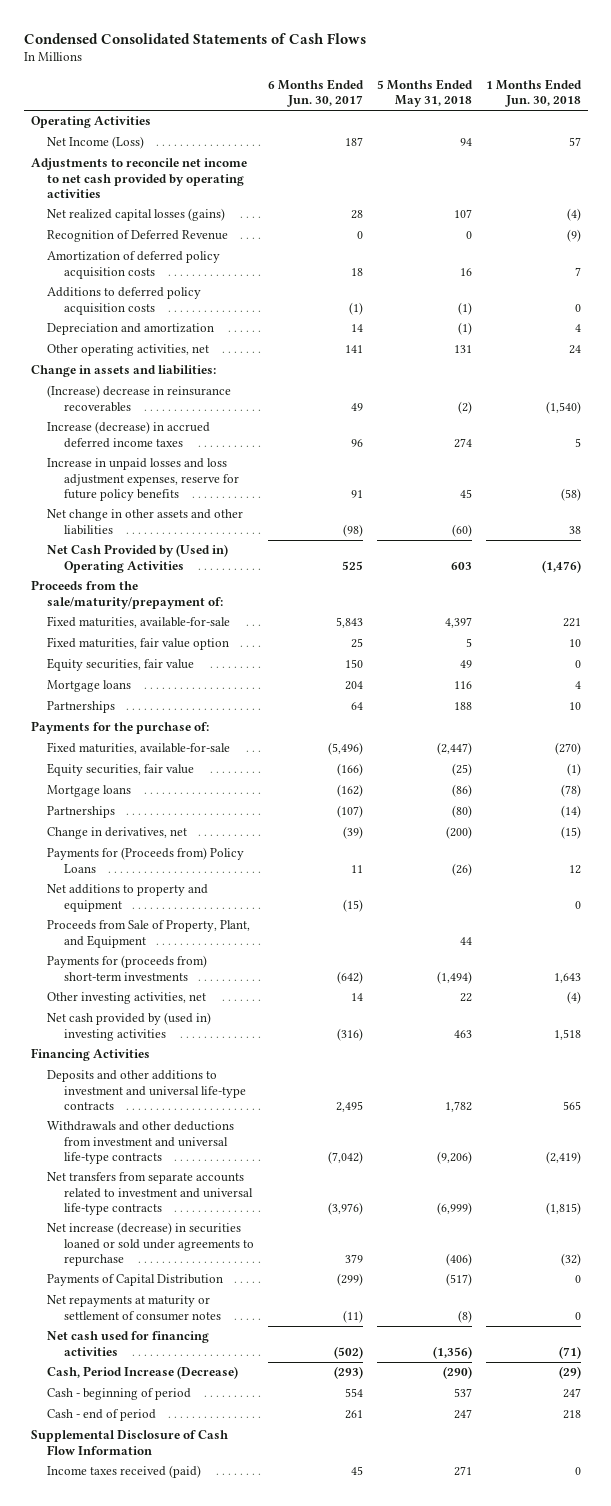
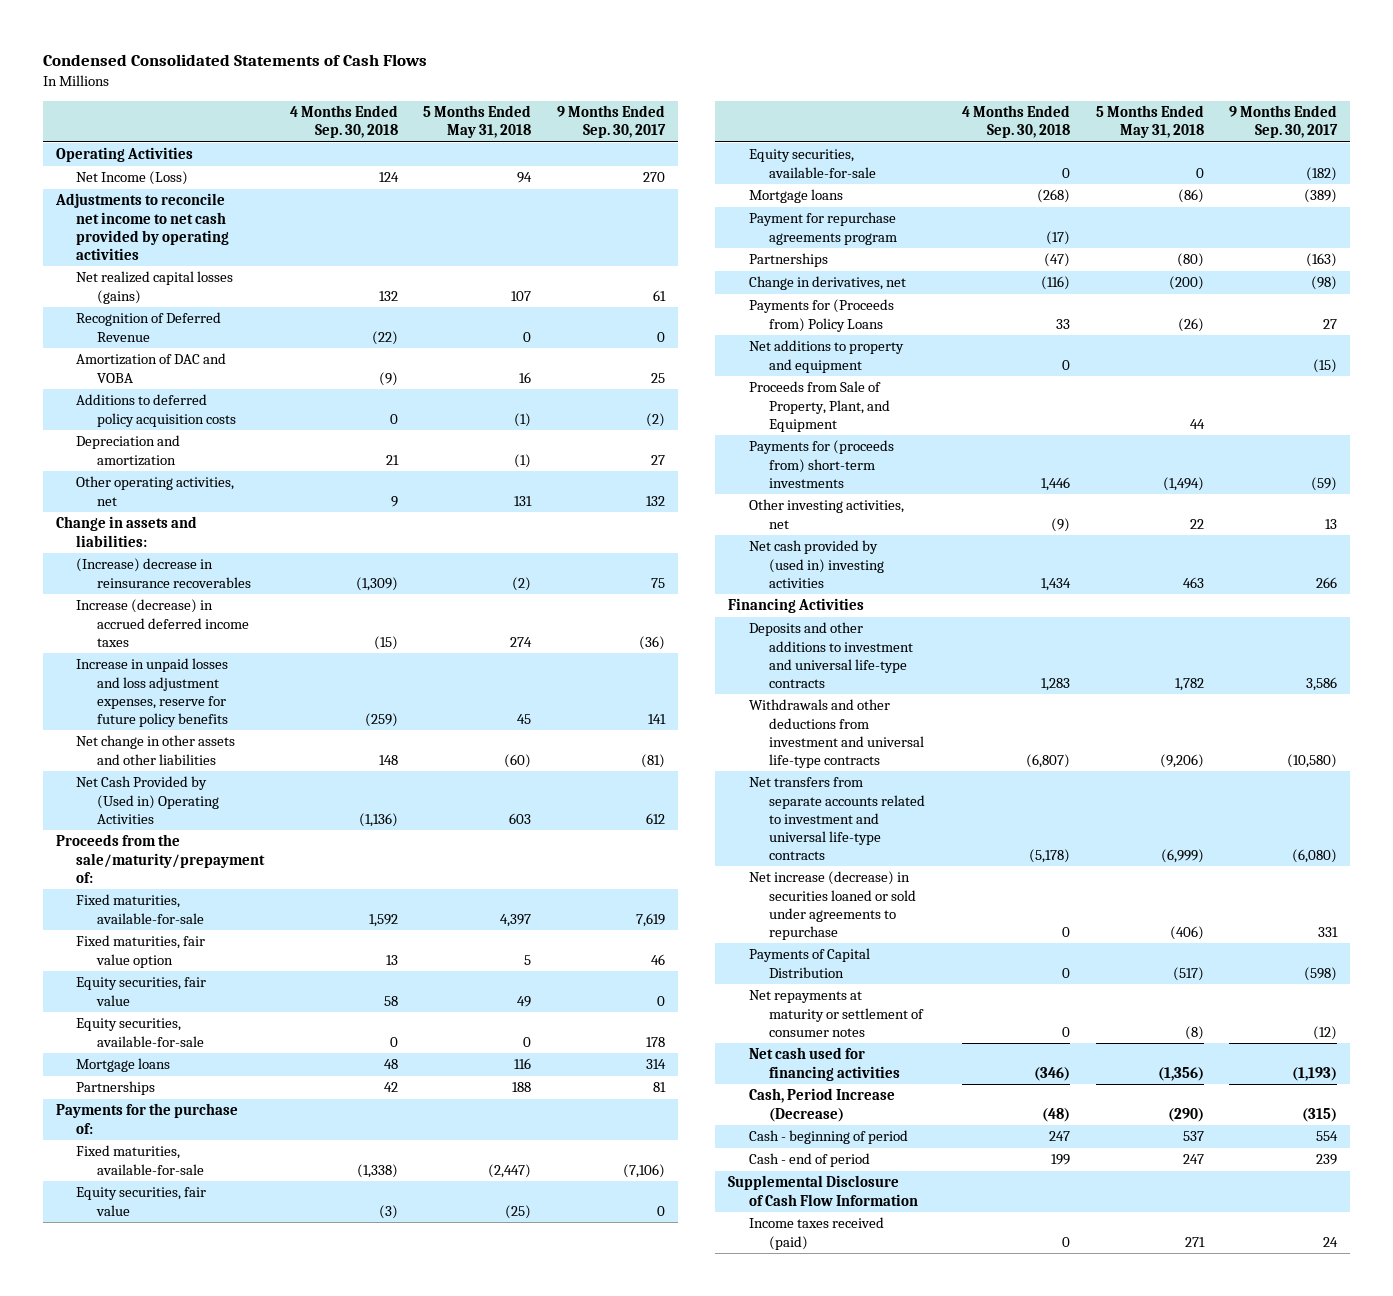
[268,78,365,107] 6 Months Ended Jun. 30, 2017 -> none
[485,78,582,107] 1 Months Ended Jun. 30, 2018 -> none
none -> [289,105,398,139] 4 Months Ended Sep. 30, 2018
none -> [557,105,667,139] 9 Months Ended Sep. 30, 2017
[47,251,221,279] Amortization of deferred policy acquisition costs -> [76,353,227,383] Amortization of DAC and VOBA
none -> [76,1018,204,1047] Equity securities, available-for-sale
none -> [748,149,877,178] Equity securities, available-for-sale
none -> [748,212,898,245] Payment for repurchase agreements program

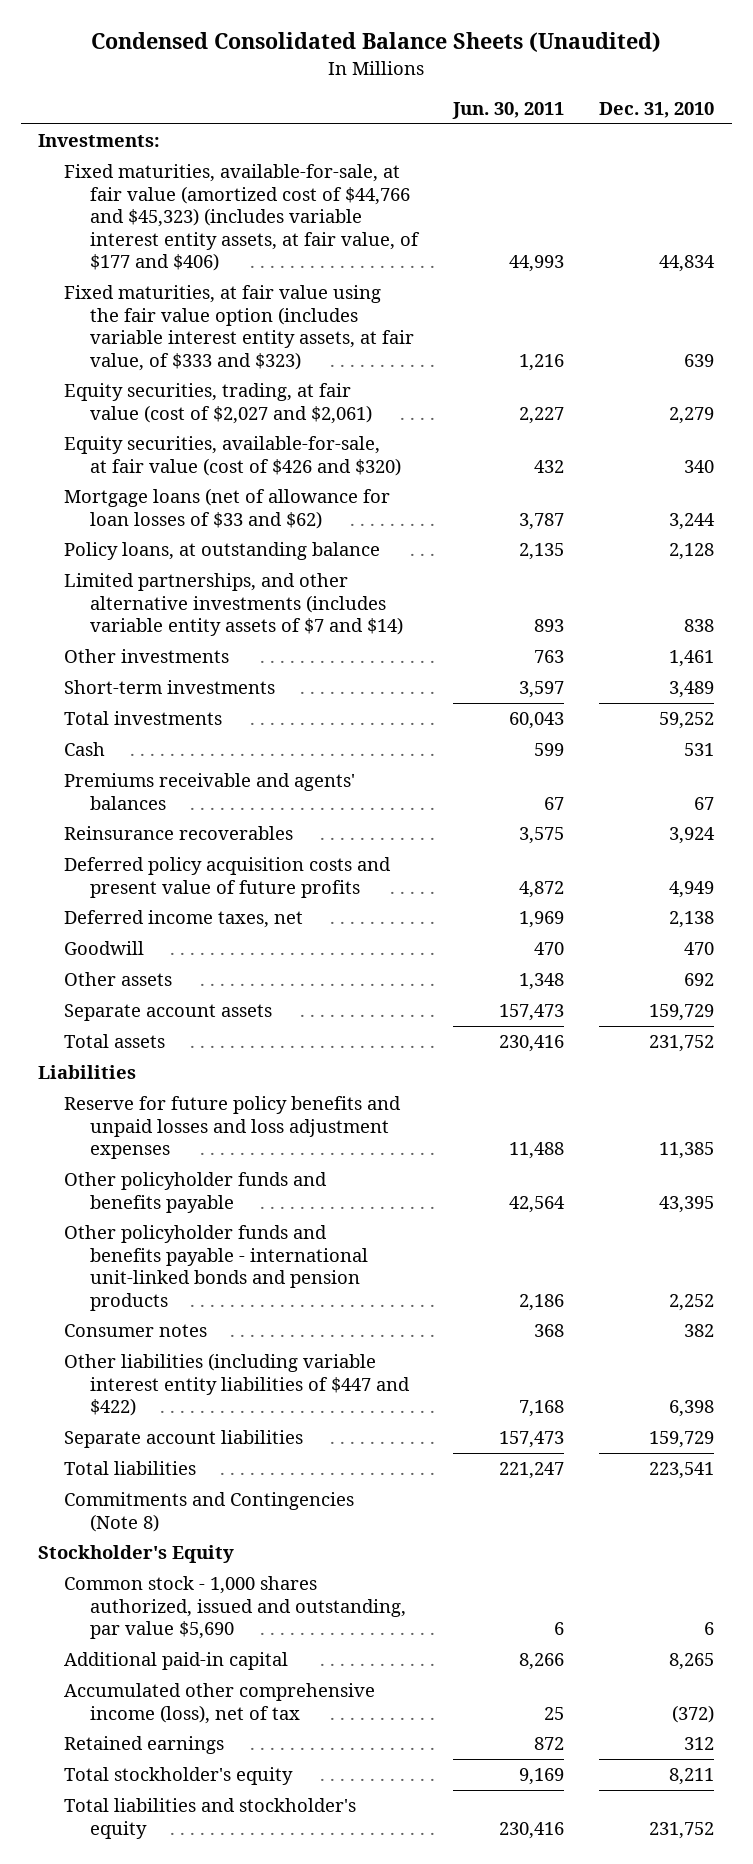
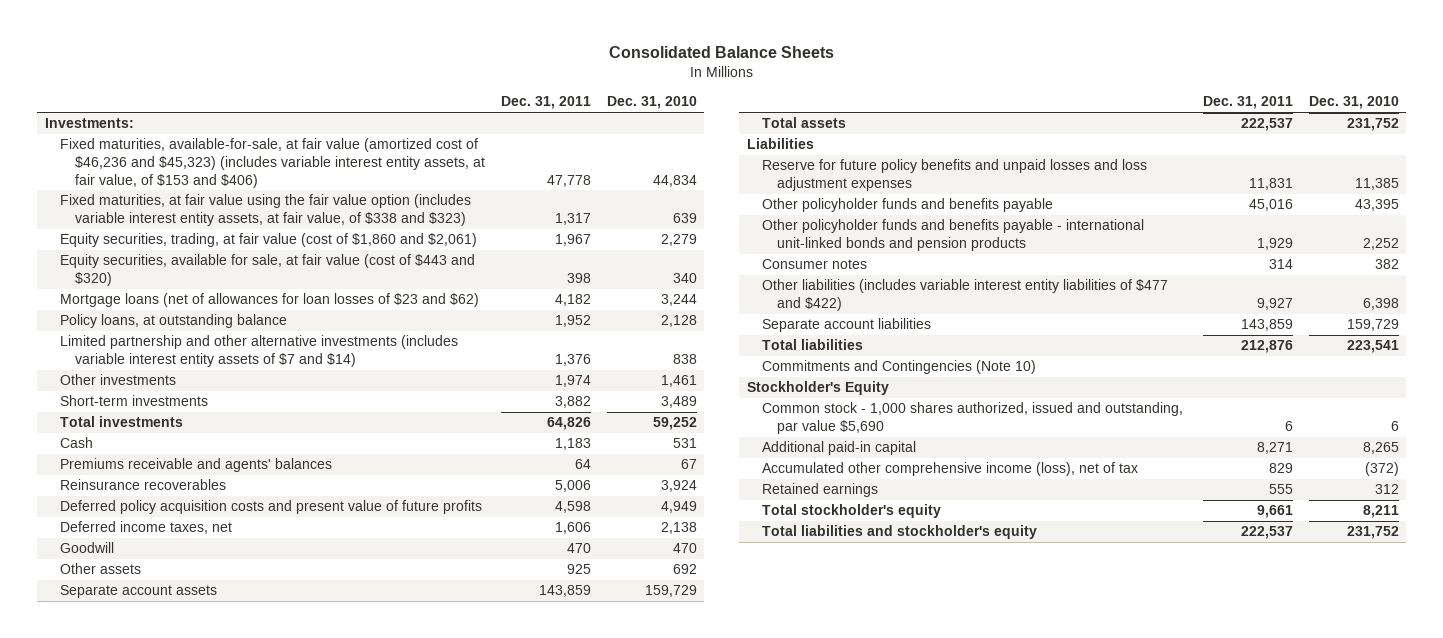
[91,32,662,53] Condensed Consolidated Balance Sheets (Unaudited) -> [608,46,834,59] Consolidated Balance Sheets
[451,102,564,120] Jun. 30, 2011 -> none
none -> [500,96,591,110] Dec. 31, 2011
[63,164,420,272] Fixed maturities, available-for-sale, at fair value (amortized cost of $44,766 and $45,323) (includes variable interest entity assets, at fair value, of $177 and $406) -> [59,138,486,188] Fixed maturities, available-for-sale, at fair value (amortized cost of $46,236 and $45,323) (includes variable interest entity assets, at fair value, of $153 and $406)
[63,285,414,371] Fixed maturities, at fair value using the fair value option (includes variable interest entity assets, at fair value, of $333 and $323) -> [59,194,471,227] Fixed maturities, at fair value using the fair value option (includes variable interest entity assets, at fair value, of $338 and $323)
[63,383,372,424] Equity securities, trading, at fair value (cost of $2,027 and $2,061) -> [59,233,477,248] Equity securities, trading, at fair value (cost of $1,860 and $2,061)
[63,436,401,476] Equity securities, available-for-sale, at fair value (cost of $426 and $320) -> [59,254,475,287] Equity securities, available for sale, at fair value (cost of $443 and $320)
[63,488,390,529] Mortgage loans (net of allowance for loan losses of $33 and $62) -> [59,293,479,308] Mortgage loans (net of allowances for loan losses of $23 and $62)
[63,573,403,637] Limited partnerships, and other alternative investments (includes variable entity assets of $7 and $14) -> [59,335,458,368] Limited partnership and other alternative investments (includes variable interest entity assets of $7 and $14)
[63,1353,410,1417] Other liabilities (including variable interest entity liabilities of $447 and $422) -> [761,279,1168,312] Other liabilities (includes variable interest entity liabilities of $477 and $422)
[63,1492,354,1532] Commitments and Contingencies (Note 8) -> [761,360,1036,375] Commitments and Contingencies (Note 10)

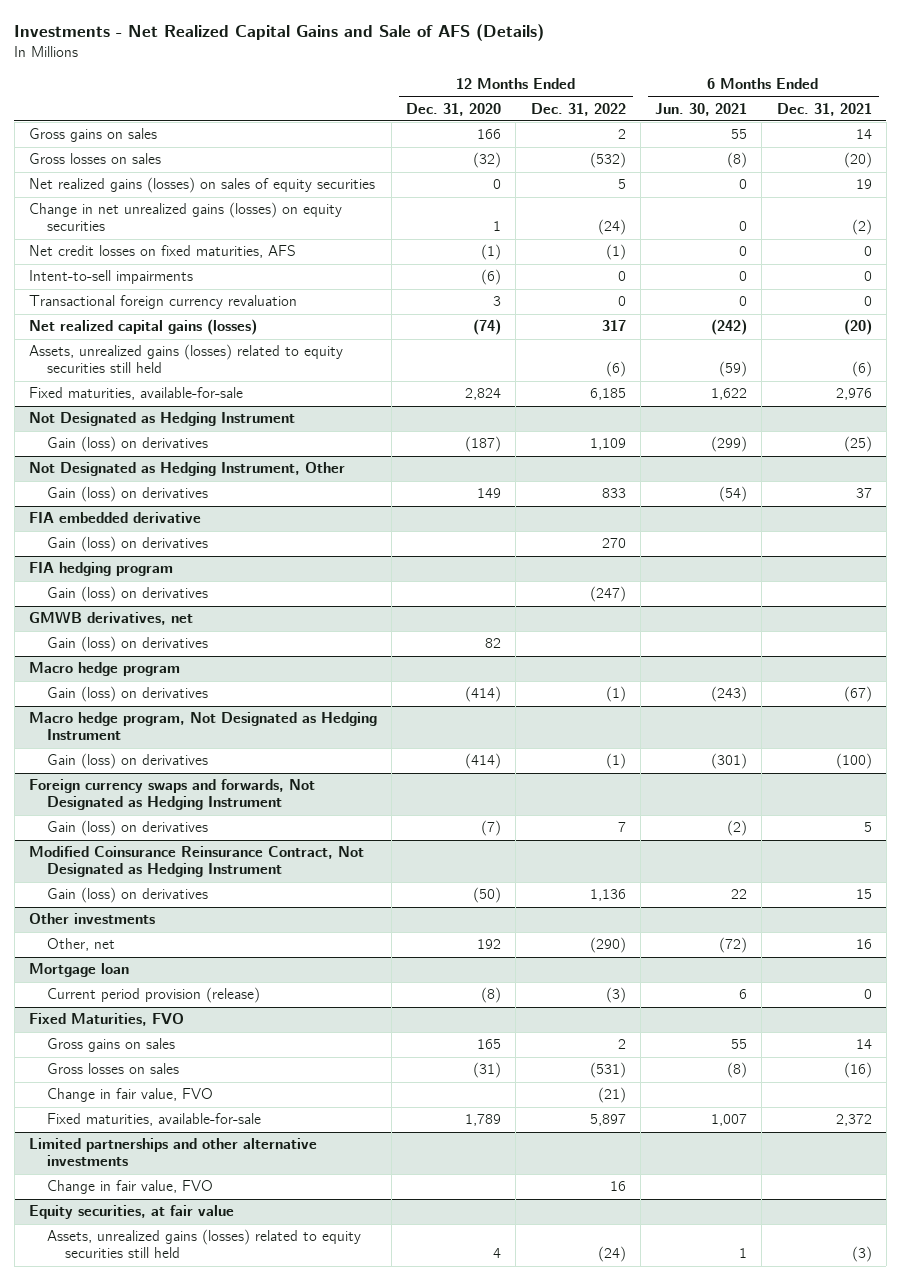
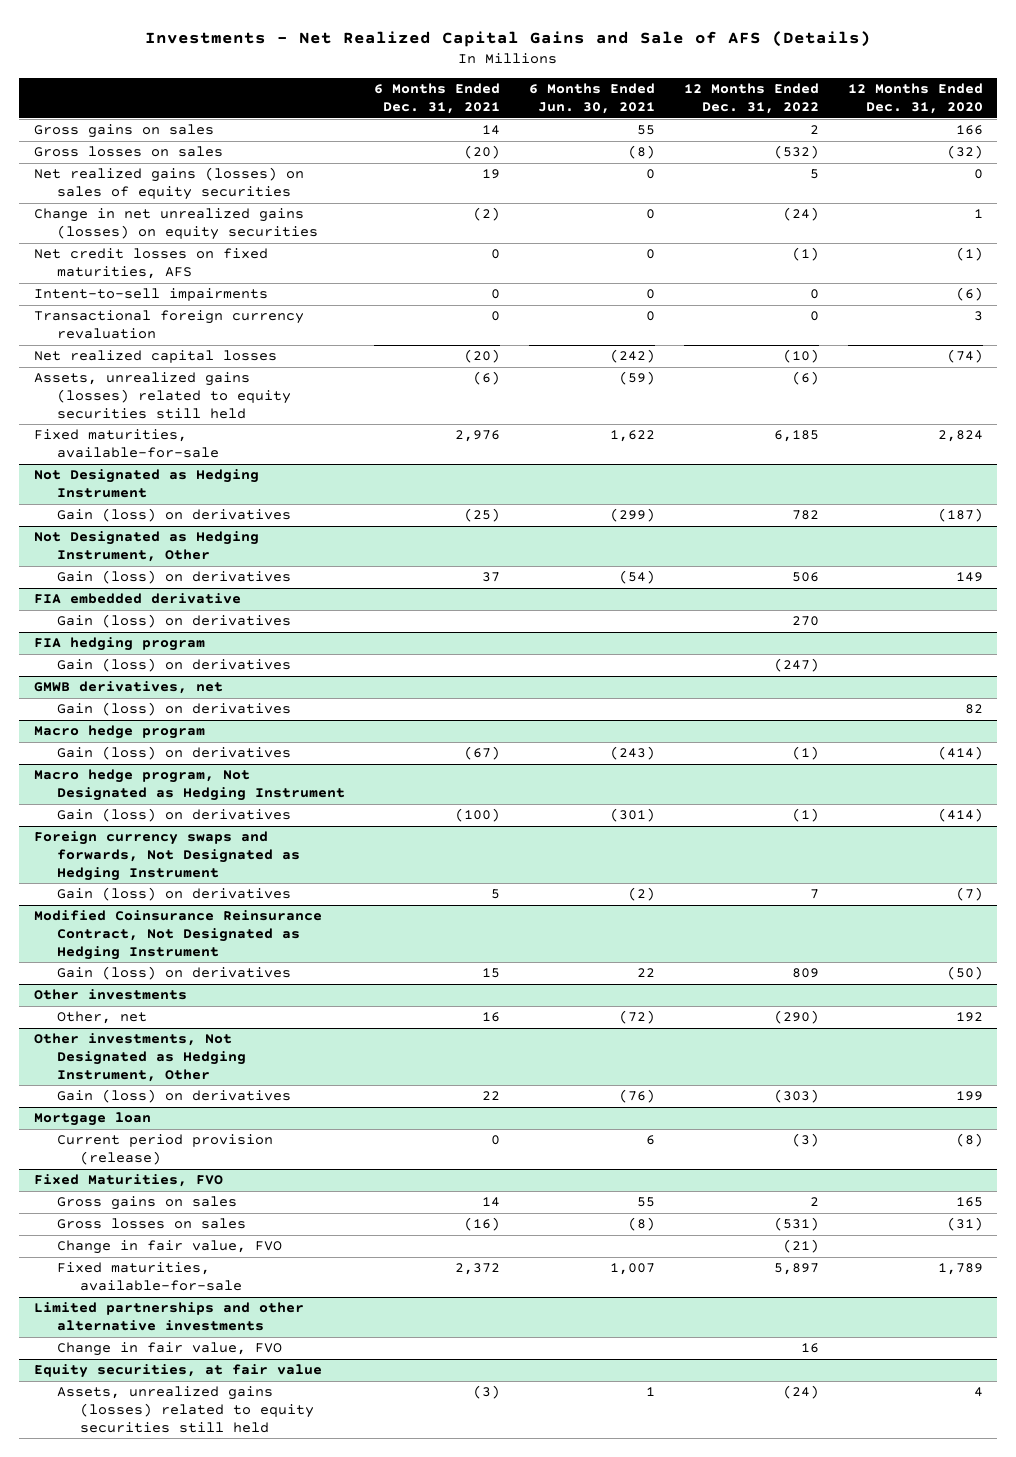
[28,319,257,336] Net realized capital gains (losses) -> [33,350,277,364] Net realized capital losses
[601,320,626,332] 317 -> [782,349,819,364] (10)
[589,438,626,451] 1,109 -> [791,510,819,521] 782
[601,488,626,499] 833 -> [791,572,819,583] 506
[589,889,626,902] 1,136 -> [791,968,819,979] 809
none -> [33,1033,246,1083] Other investments, Not Designated as Hedging Instrument, Other
none -> [56,1089,291,1104] Gain (loss) on derivatives

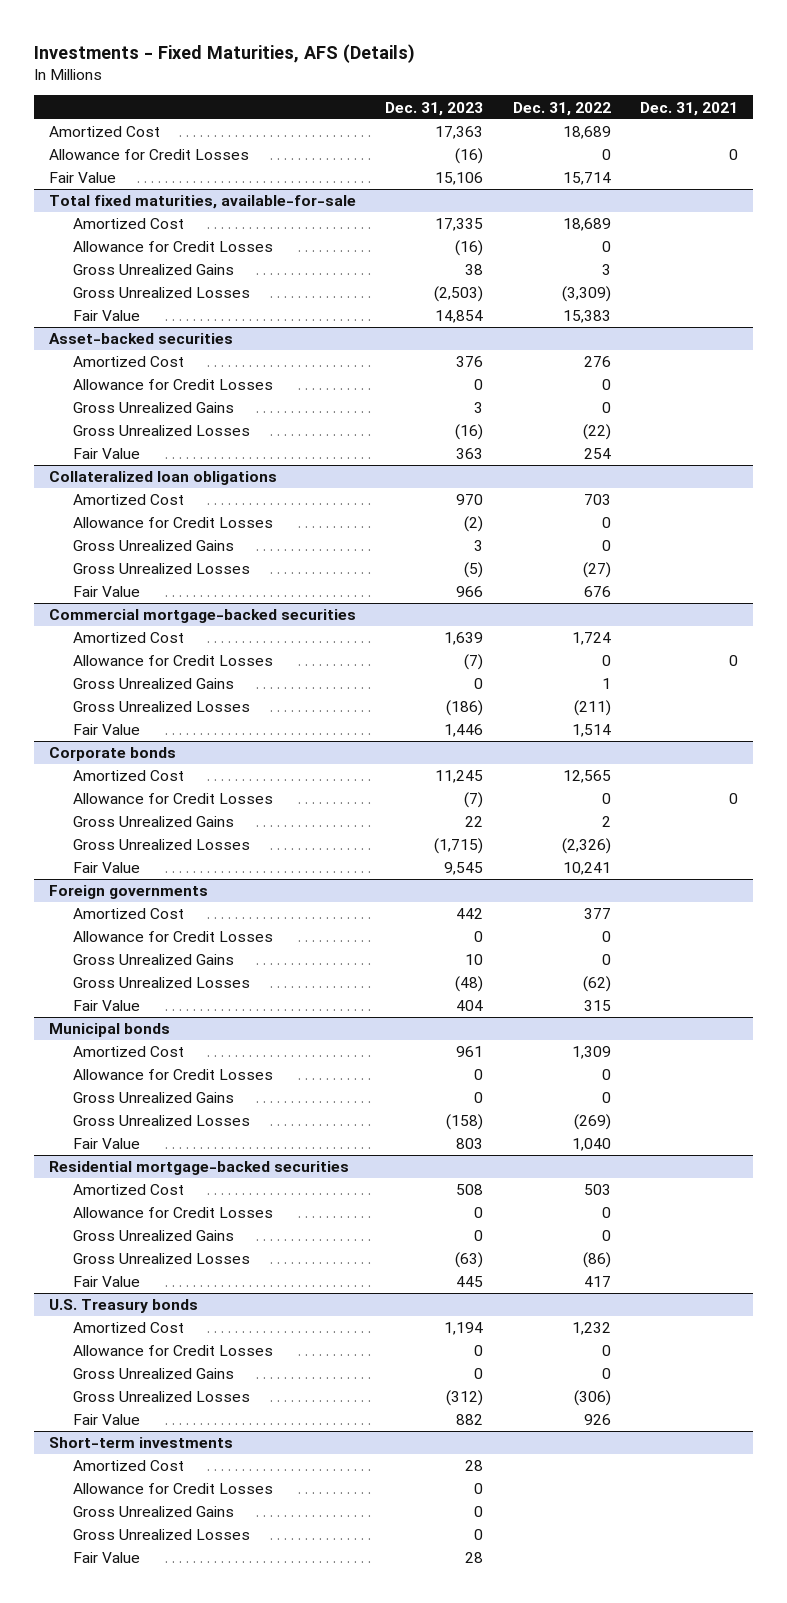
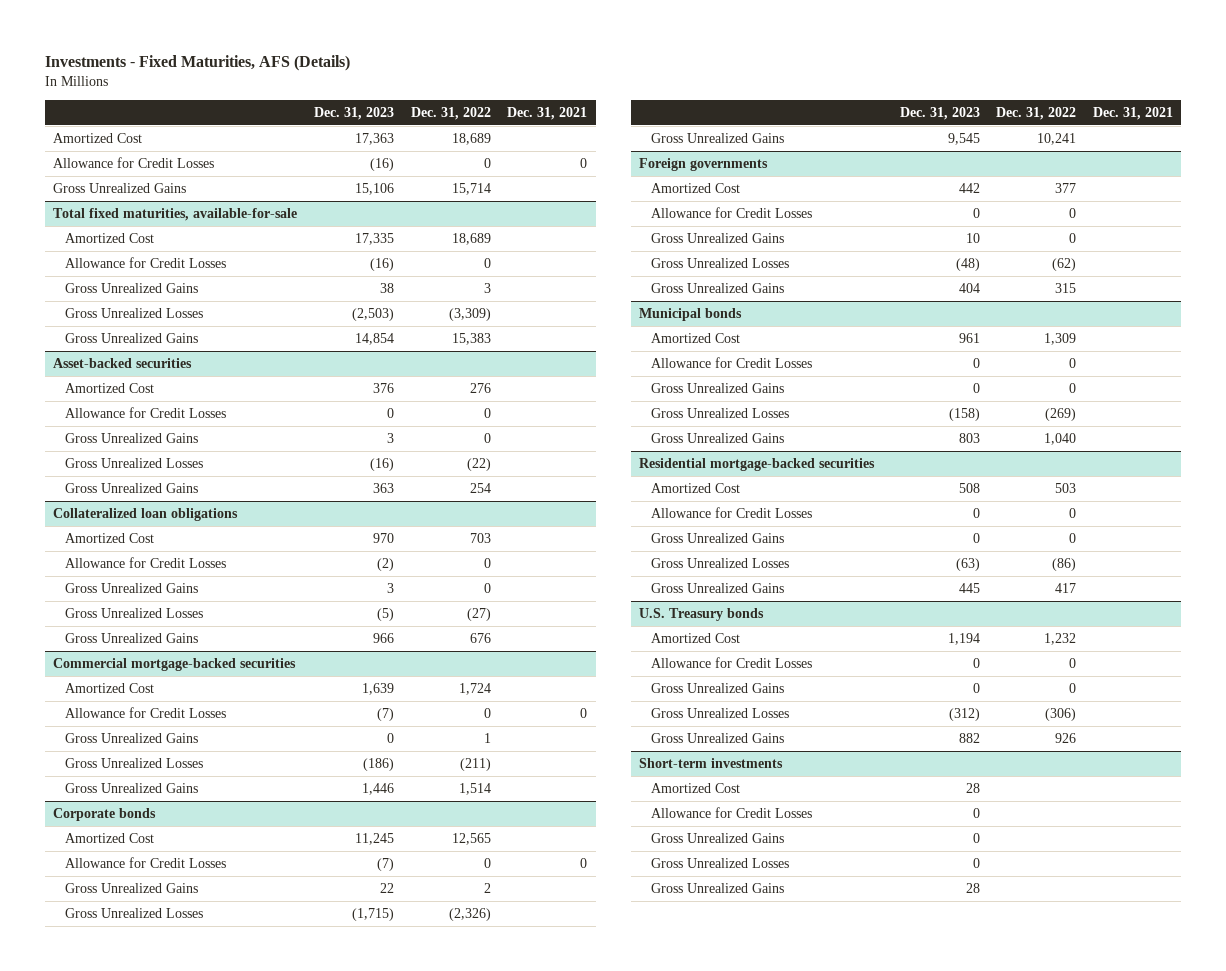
[49,172,117,184] Fair Value -> [53,182,187,193] Gross Unrealized Gains
[73,310,141,322] Fair Value -> [65,332,199,343] Gross Unrealized Gains
[73,448,141,460] Fair Value -> [65,482,199,493] Gross Unrealized Gains
[73,586,141,598] Fair Value -> [65,632,199,643] Gross Unrealized Gains
[73,724,141,736] Fair Value -> [65,782,199,793] Gross Unrealized Gains
[73,862,141,874] Fair Value -> [650,132,784,143] Gross Unrealized Gains
[73,1000,141,1012] Fair Value -> [650,282,784,293] Gross Unrealized Gains
[73,1138,141,1150] Fair Value -> [650,432,784,443] Gross Unrealized Gains
[73,1276,141,1288] Fair Value -> [650,582,784,593] Gross Unrealized Gains
[73,1414,141,1426] Fair Value -> [650,732,784,743] Gross Unrealized Gains
[73,1552,141,1564] Fair Value -> [650,882,784,893] Gross Unrealized Gains

